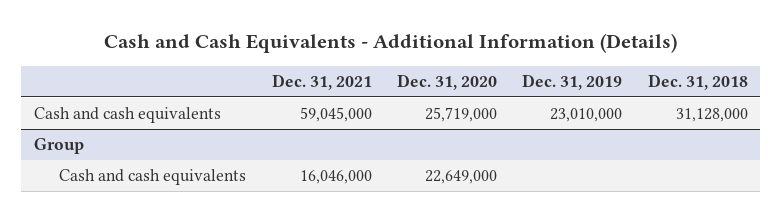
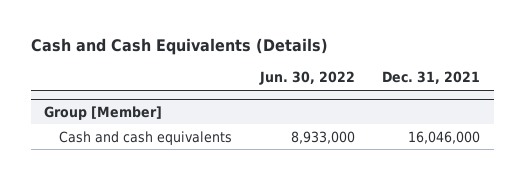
[103,33,677,54] Cash and Cash Equivalents - Additional Information (Details) -> [30,38,328,56] Cash and Cash Equivalents (Details)
[396,74,497,91] Dec. 31, 2020 -> none
[522,74,623,91] Dec. 31, 2019 -> none
[647,74,748,91] Dec. 31, 2018 -> none
none -> [258,71,355,86] Jun. 30, 2022
[33,107,221,124] Cash and cash equivalents -> none
[33,138,84,155] Group -> [44,105,163,120] Group [Member]

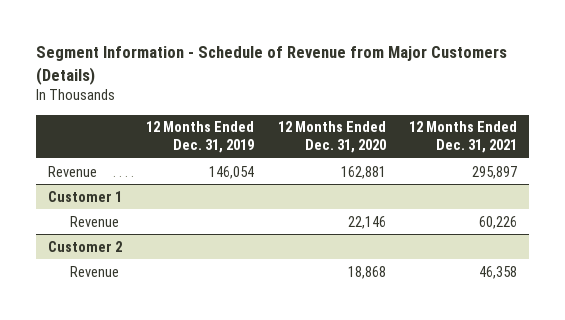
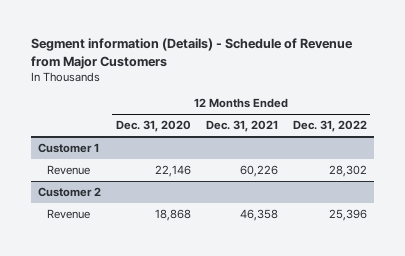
[36,46,508,85] Segment Information - Schedule of Revenue from Major Customers (Details) -> [30,38,353,69] Segment information (Details) - Schedule of Revenue from Major Customers
[145,121,254,154] 12 Months Ended Dec. 31, 2019 -> none
none -> [292,120,367,133] Dec. 31, 2022
[48,165,98,177] Revenue -> none

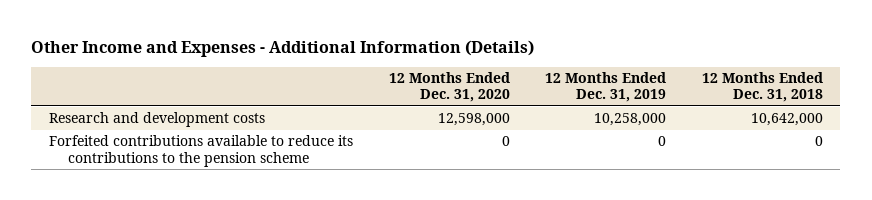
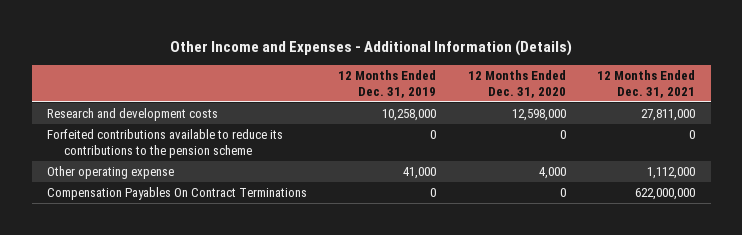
[701,72,823,103] 12 Months Ended Dec. 31, 2018 -> none
none -> [596,70,695,99] 12 Months Ended Dec. 31, 2021
none -> [47,166,175,180] Other operating expense
none -> [47,187,308,201] Compensation Payables On Contract Terminations

